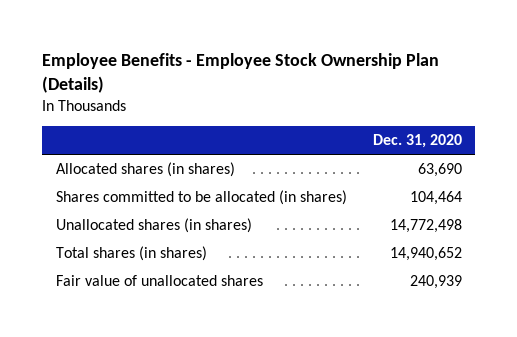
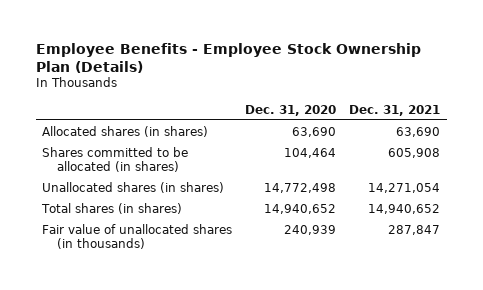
none -> [349,104,441,116] Dec. 31, 2021
[55,274,263,286] Fair value of unallocated shares -> [42,223,233,250] Fair value of unallocated shares (in thousands)

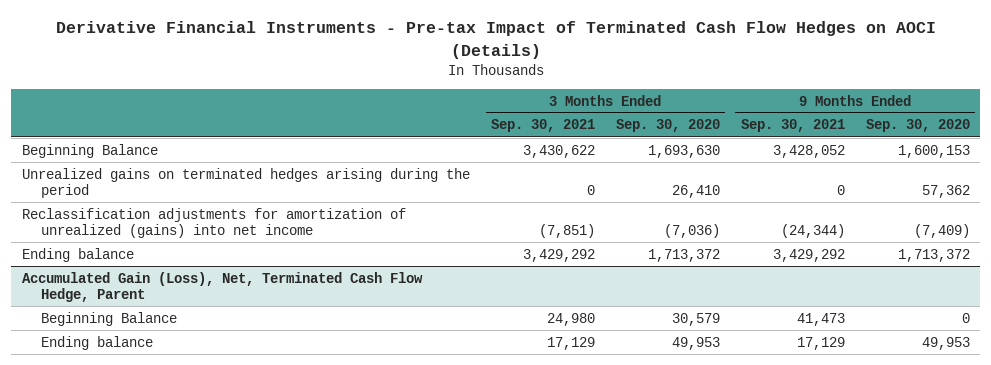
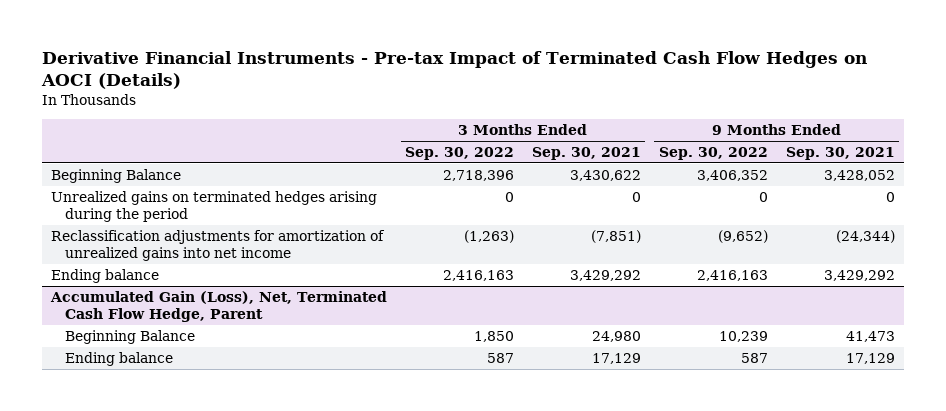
[615,119,720,133] Sep. 30, 2020 -> none
[865,119,970,133] Sep. 30, 2020 -> none
none -> [405,147,515,161] Sep. 30, 2022
none -> [658,147,768,161] Sep. 30, 2022
[21,207,406,239] Reclassification adjustments for amortization of unrealized (gains) into net income -> [51,230,386,262] Reclassification adjustments for amortization of unrealized gains into net income

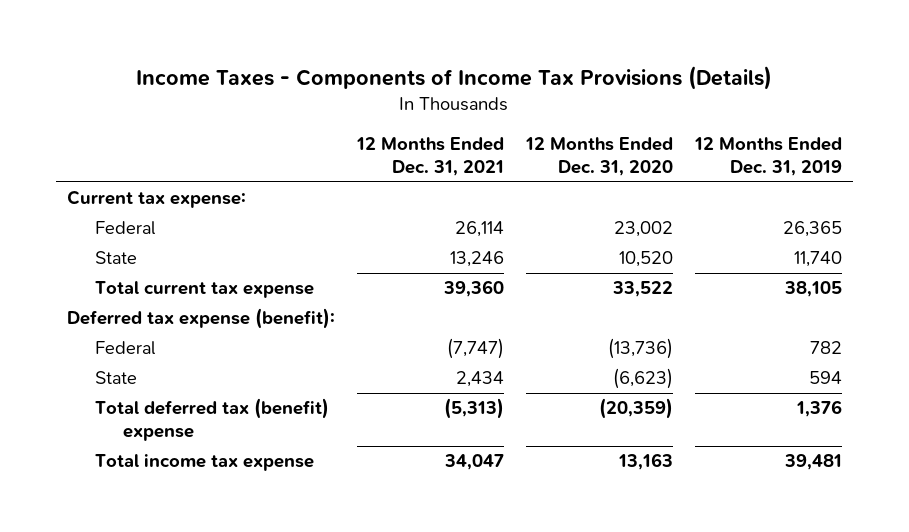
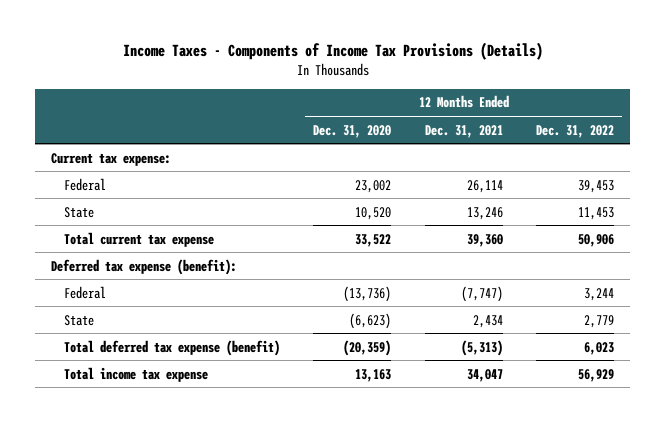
[693,137,842,177] 12 Months Ended Dec. 31, 2019 -> none
none -> [535,124,614,138] Dec. 31, 2022
[94,398,329,442] Total deferred tax (benefit) expense -> [64,339,281,356] Total deferred tax expense (benefit)

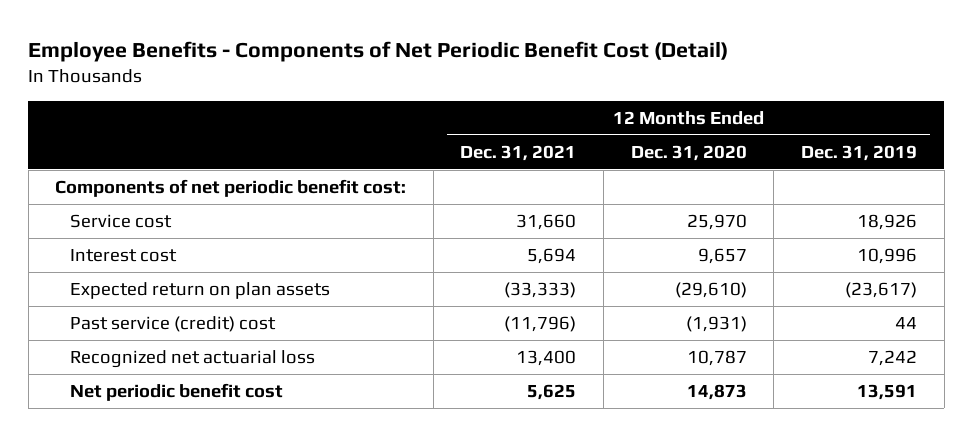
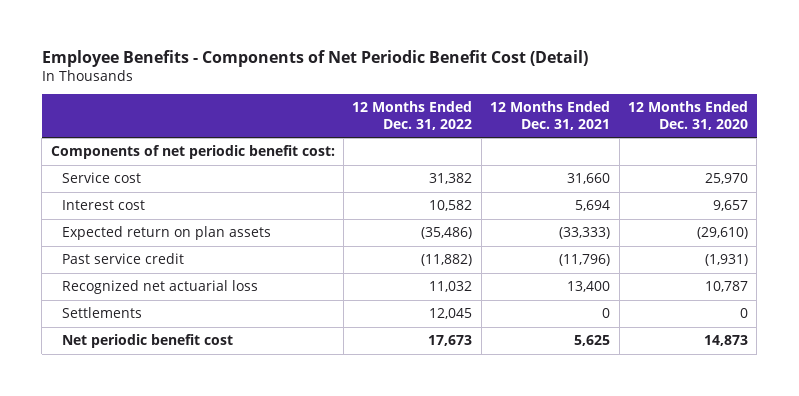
[800,144,917,161] Dec. 31, 2019 -> none
none -> [352,101,473,130] 12 Months Ended Dec. 31, 2022
[70,316,277,333] Past service (credit) cost -> [62,253,185,265] Past service credit
none -> [62,307,143,319] Settlements

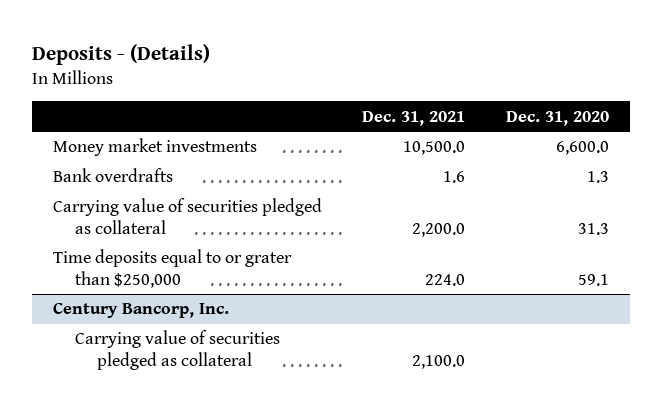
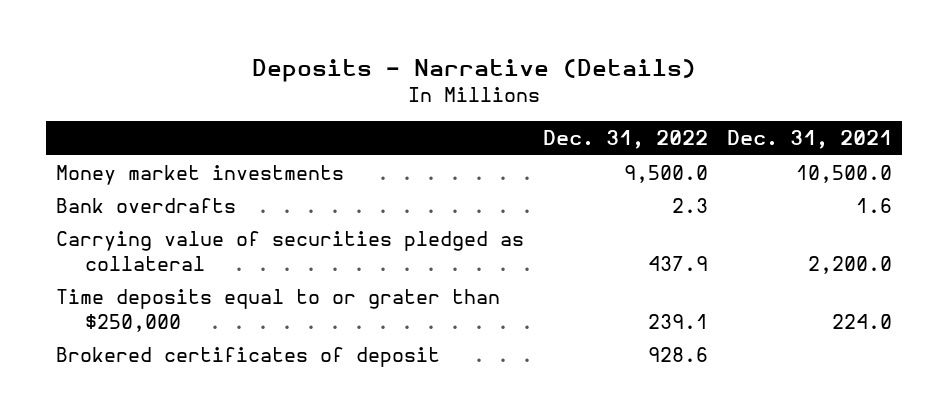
[32,43,211,65] Deposits - (Details) -> [252,58,697,82] Deposits - Narrative (Details)
[506,110,610,126] Dec. 31, 2020 -> none
none -> [543,130,709,150] Dec. 31, 2022
[52,303,229,319] Century Bancorp, Inc. -> none
[74,330,280,370] Carrying value of securities pledged as collateral -> none
none -> [55,347,440,368] Brokered certificates of deposit

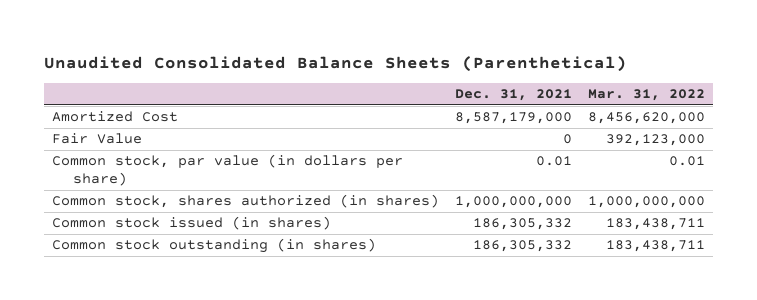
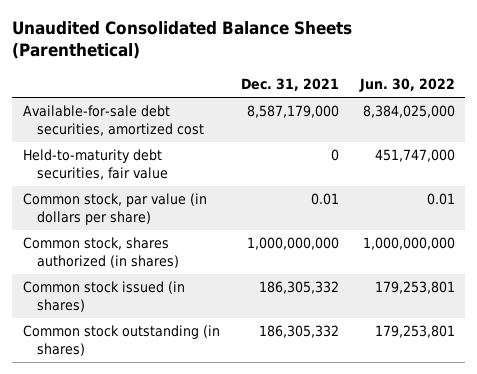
[588,89,706,102] Mar. 31, 2022 -> none
none -> [358,78,455,93] Jun. 30, 2022
[52,111,179,123] Amortized Cost -> [22,105,204,137] Available-for-sale debt securities, amortized cost
[52,133,143,145] Fair Value -> [22,149,168,181] Held-to-maturity debt securities, fair value

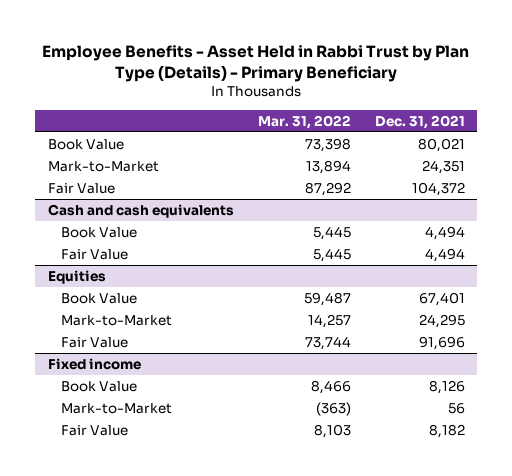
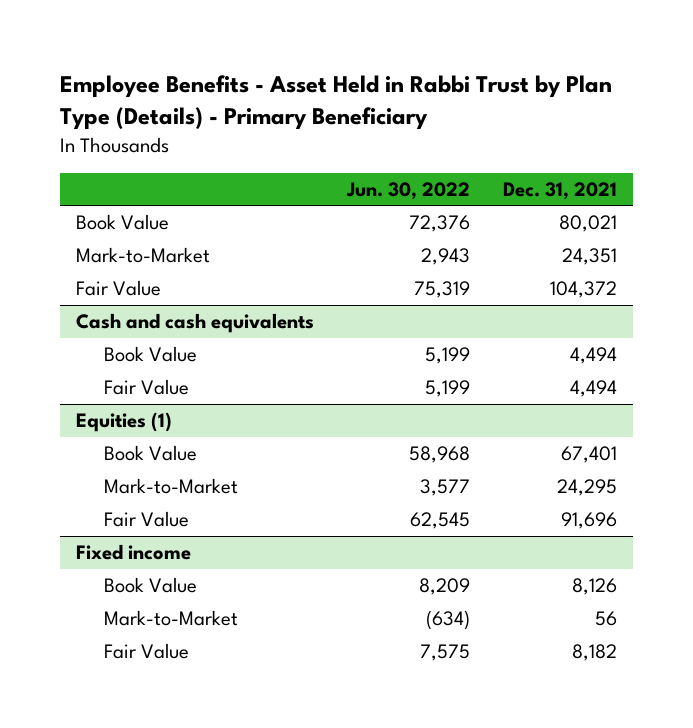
[257,114,351,129] Mar. 31, 2022 -> none
none -> [345,181,470,200] Jun. 30, 2022
[47,270,106,285] Equities -> [76,412,173,433] Equities (1)

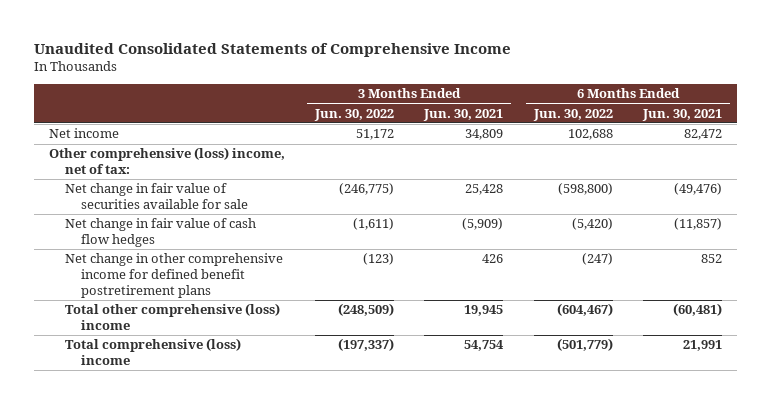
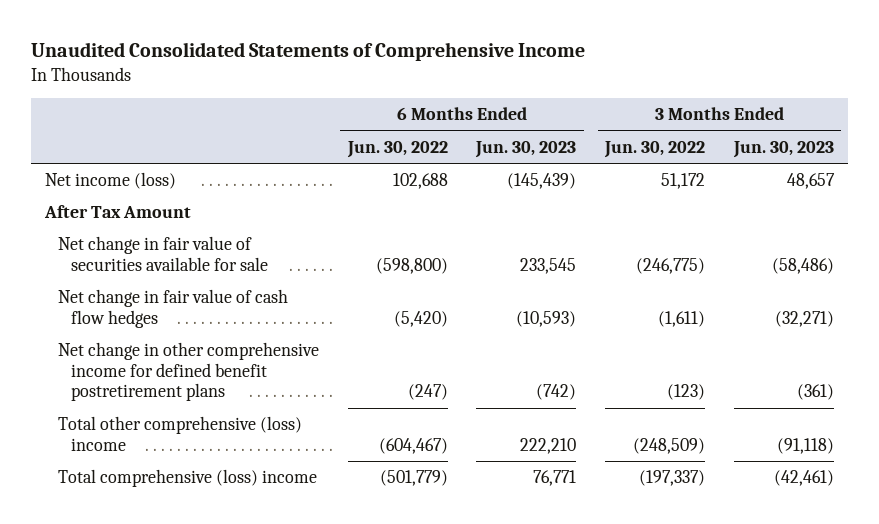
[423,108,504,121] Jun. 30, 2021 -> none
[641,108,722,121] Jun. 30, 2021 -> none
none -> [475,140,577,158] Jun. 30, 2023
none -> [733,140,835,158] Jun. 30, 2023
[48,128,119,139] Net income -> [44,172,176,190] Net income (loss)
[48,147,285,175] Other comprehensive (loss) income, net of tax: -> [43,205,191,219] After Tax Amount

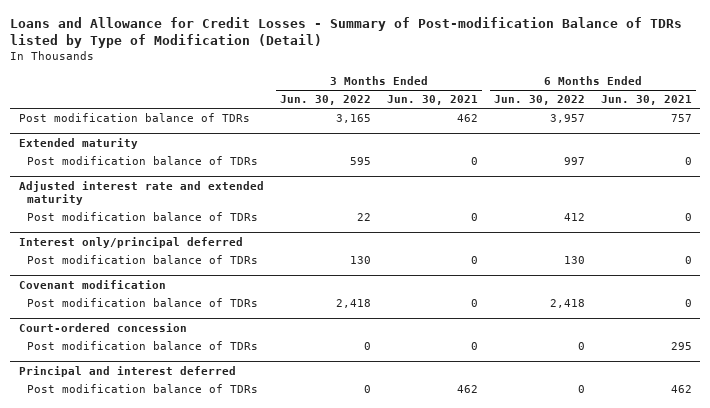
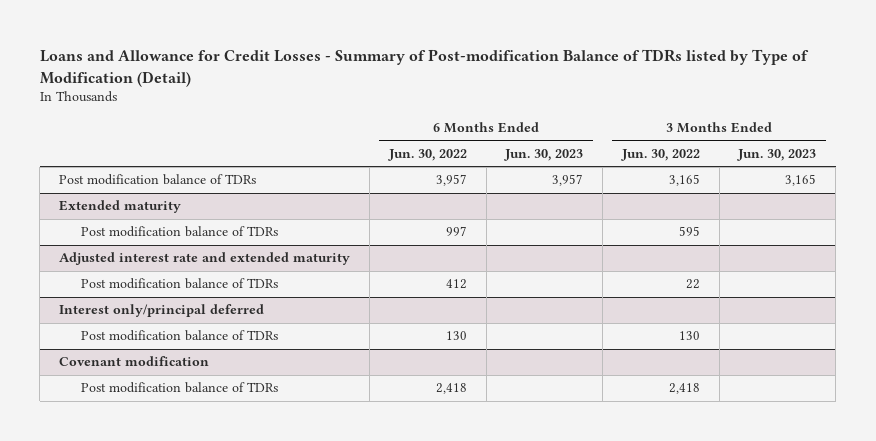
[386,95,478,106] Jun. 30, 2021 -> none
[600,95,692,106] Jun. 30, 2021 -> none
none -> [504,149,584,162] Jun. 30, 2023
none -> [737,149,817,162] Jun. 30, 2023
[18,322,187,332] Court-ordered concession -> none
[26,341,258,351] Post modification balance of TDRs -> none
[18,365,236,377] Principal and interest deferred -> none
[26,384,258,394] Post modification balance of TDRs -> none

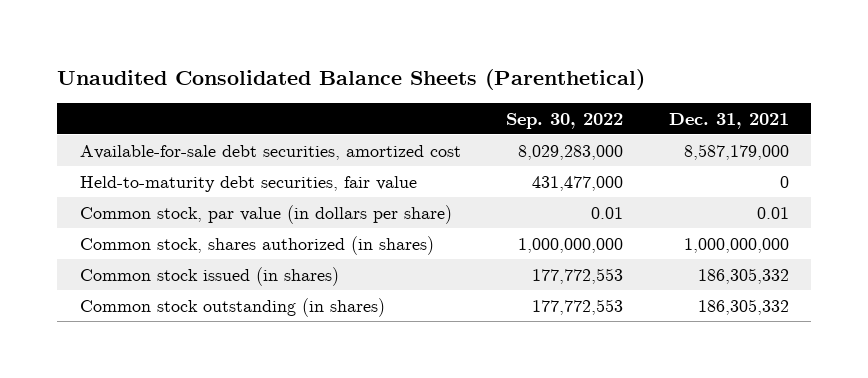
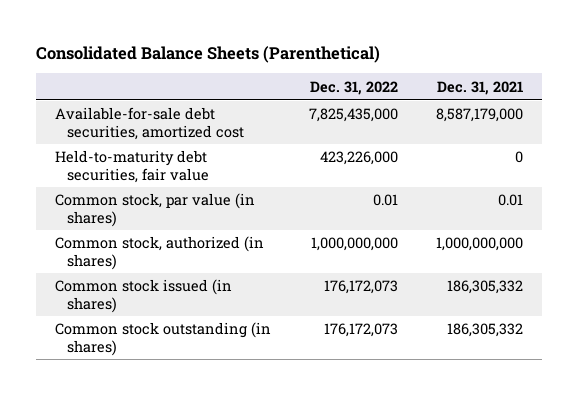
[56,68,645,90] Unaudited Consolidated Balance Sheets (Parenthetical) -> [36,45,381,63] Consolidated Balance Sheets (Parenthetical)
[506,112,624,129] Sep. 30, 2022 -> none
none -> [309,80,398,95] Dec. 31, 2022
[79,204,452,224] Common stock, par value (in dollars per share) -> [55,193,256,227] Common stock, par value (in shares)
[79,235,434,255] Common stock, shares authorized (in shares) -> [55,236,265,270] Common stock, authorized (in shares)

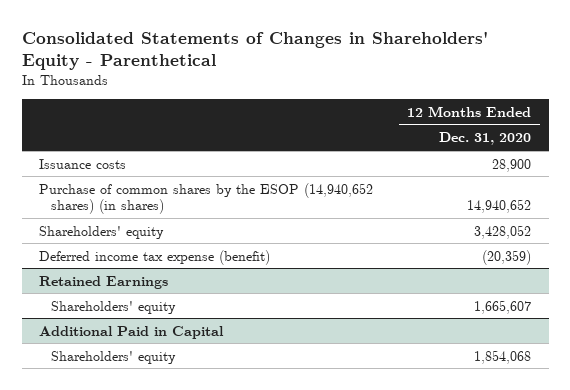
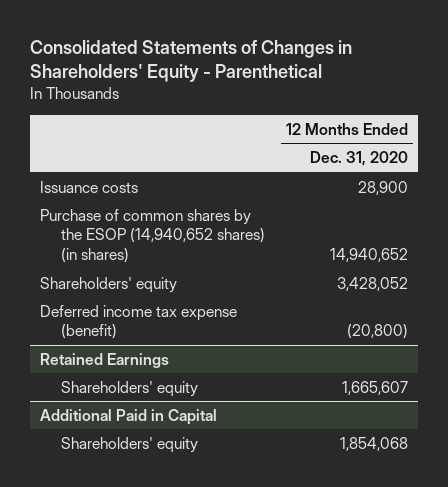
[482,249,532,265] (20,359) -> [346,324,408,340] (20,800)

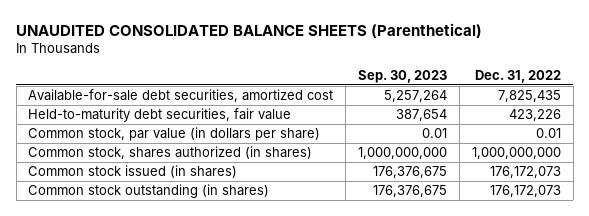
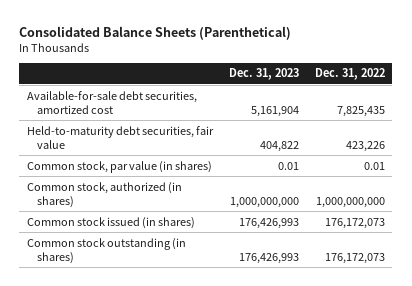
[16,23,483,39] UNAUDITED CONSOLIDATED BALANCE SHEETS (Parenthetical) -> [19,25,292,40] Consolidated Balance Sheets (Parenthetical)
[358,70,448,84] Sep. 30, 2023 -> none
none -> [228,68,299,81] Dec. 31, 2023
[28,126,321,141] Common stock, par value (in dollars per share) -> [27,160,213,173] Common stock, par value (in shares)
[28,145,313,159] Common stock, shares authorized (in shares) -> [27,181,183,208] Common stock, authorized (in shares)

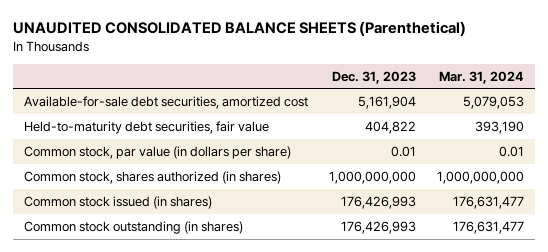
[19,25,292,40] Consolidated Balance Sheets (Parenthetical) -> [12,20,466,36] UNAUDITED CONSOLIDATED BALANCE SHEETS (Parenthetical)
[314,68,385,81] Dec. 31, 2022 -> none
none -> [439,70,525,84] Mar. 31, 2024
[27,160,213,173] Common stock, par value (in shares) -> [23,146,291,160] Common stock, par value (in dollars per share)
[27,181,183,208] Common stock, authorized (in shares) -> [23,171,281,185] Common stock, shares authorized (in shares)

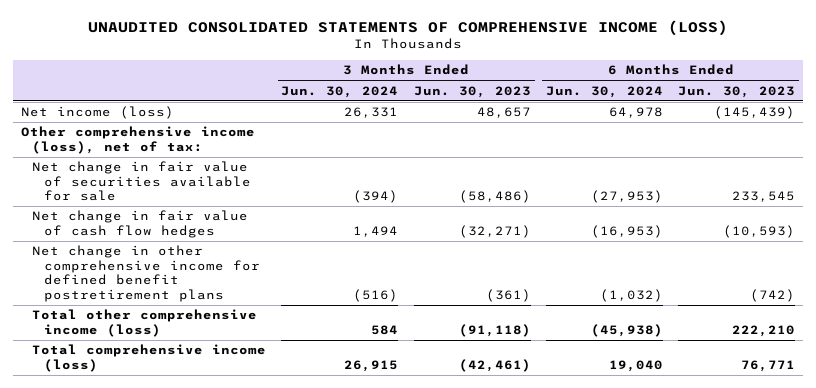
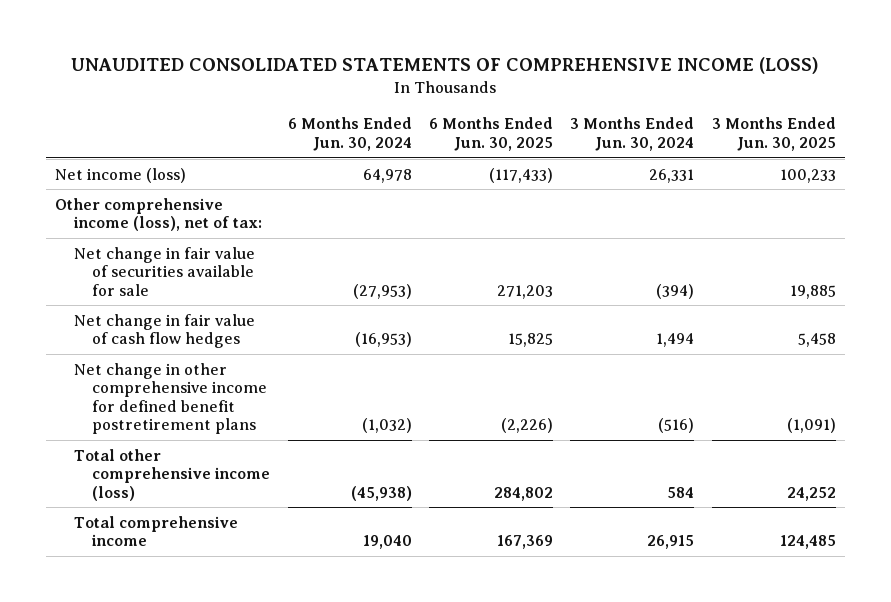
[413,85,531,98] Jun. 30, 2023 -> none
[678,85,796,98] Jun. 30, 2023 -> none
none -> [429,117,554,152] 6 Months Ended Jun. 30, 2025
none -> [711,117,836,152] 3 Months Ended Jun. 30, 2025
[32,344,267,372] Total comprehensive income (loss) -> [73,515,238,547] Total comprehensive income

